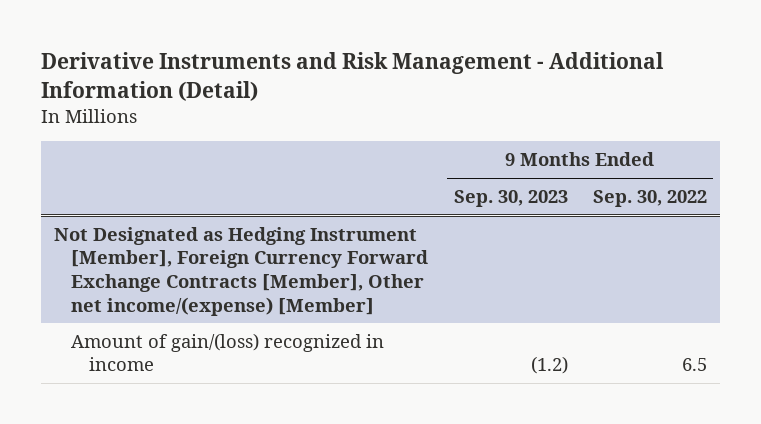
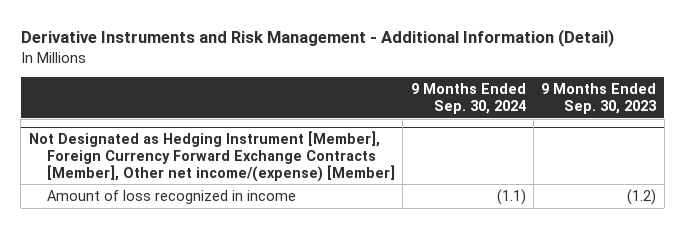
[593,190,708,208] Sep. 30, 2022 -> none
none -> [410,83,526,114] 9 Months Ended Sep. 30, 2024
[71,332,385,372] Amount of gain/(loss) recognized in income -> [46,190,296,205] Amount of loss recognized in income

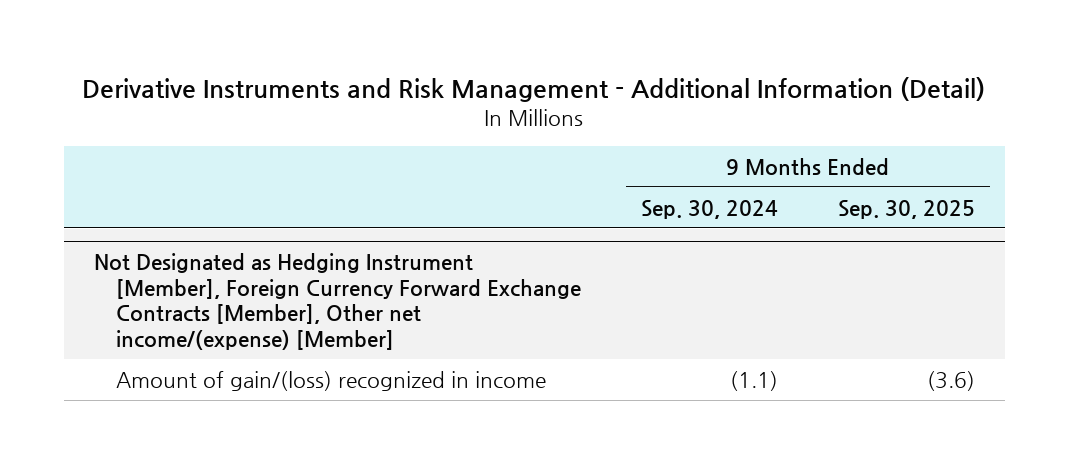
[541,83,658,114] 9 Months Ended Sep. 30, 2023 -> none
none -> [837,199,975,219] Sep. 30, 2025
[46,190,296,205] Amount of loss recognized in income -> [116,370,547,391] Amount of gain/(loss) recognized in income

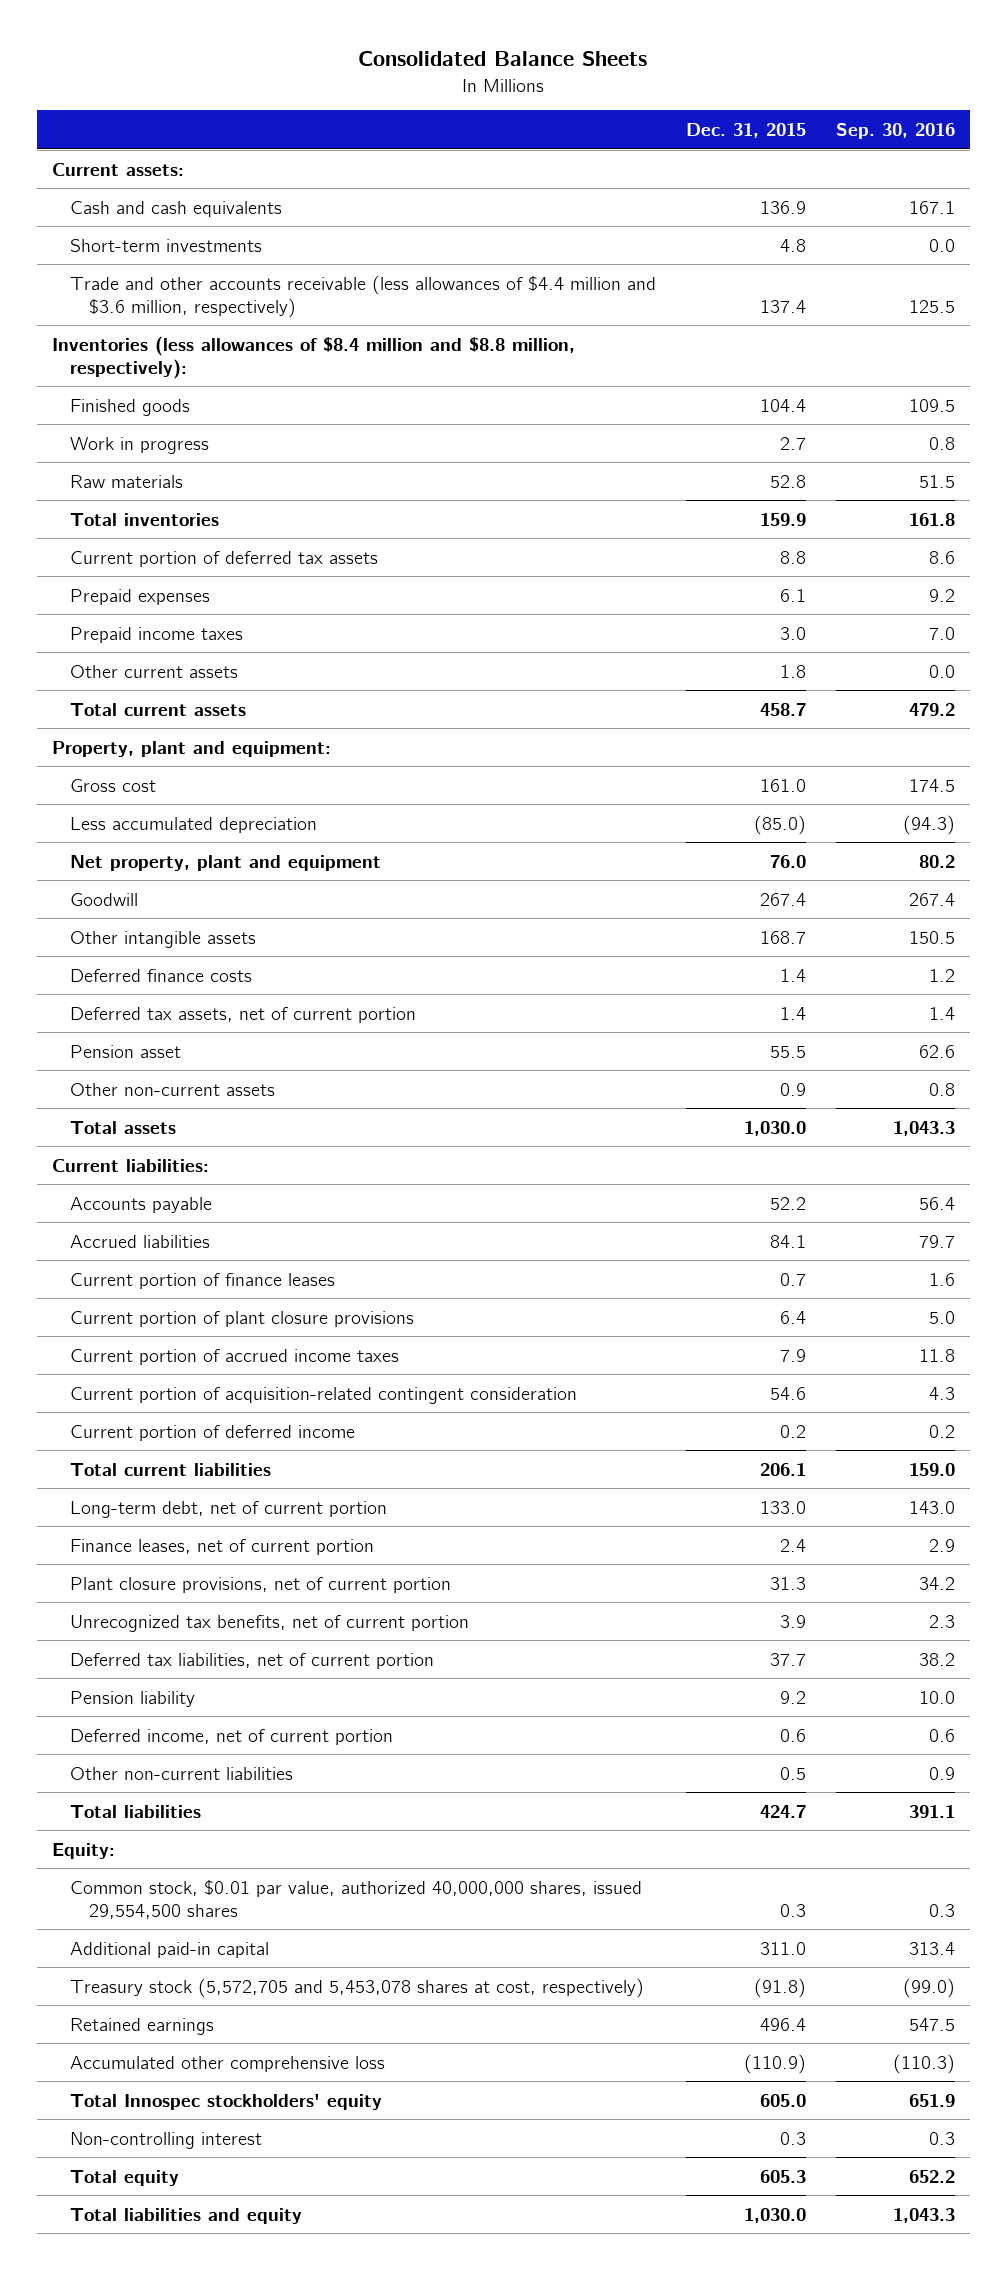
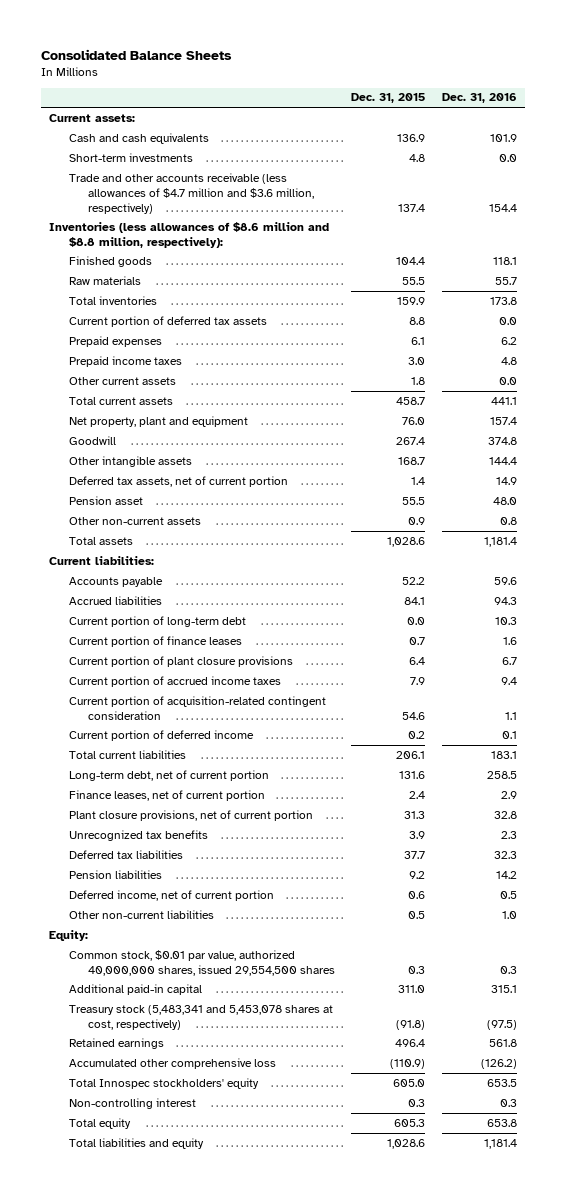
[836,123,956,140] Sep. 30, 2016 -> none
none -> [441,93,517,104] Dec. 31, 2016
[70,274,657,318] Trade and other accounts receivable (less allowances of $4.4 million and $3.6 million, respectively) -> [68,172,314,214] Trade and other accounts receivable (less allowances of $4.7 million and $3.6 million, respectively)
[51,335,575,379] Inventories (less allowances of $8.4 million and $8.8 million, respectively): -> [49,221,330,248] Inventories (less allowances of $8.6 million and $8.8 million, respectively):
[70,436,210,454] Work in progress -> none
[770,474,807,488] 52.8 -> [402,276,426,285] 55.5
[51,740,331,757] Property, plant and equipment: -> none
[70,778,157,792] Gross cost -> none
[70,816,318,833] Less accumulated depreciation -> none
[70,968,253,982] Deferred finance costs -> none
[744,1120,807,1136] 1,030.0 -> [387,536,426,547] 1,028.6
none -> [68,615,246,627] Current portion of long-term debt
[760,1500,807,1514] 133.0 -> [399,770,426,779] 131.6
[70,1614,470,1632] Unrecognized tax benefits, net of current portion -> [68,829,208,841] Unrecognized tax benefits
[70,1652,435,1669] Deferred tax liabilities, net of current portion -> [68,849,183,859] Deferred tax liabilities
[70,1690,196,1707] Pension liability -> [68,869,162,879] Pension liabilities
[70,1804,202,1818] Total liabilities -> none
[70,1977,645,1998] Treasury stock (5,572,705 and 5,453,078 shares at cost, respectively) -> [68,1004,333,1030] Treasury stock (5,483,341 and 5,453,078 shares at cost, respectively)
[744,2207,807,2223] 1,030.0 -> [387,1138,426,1149] 1,028.6

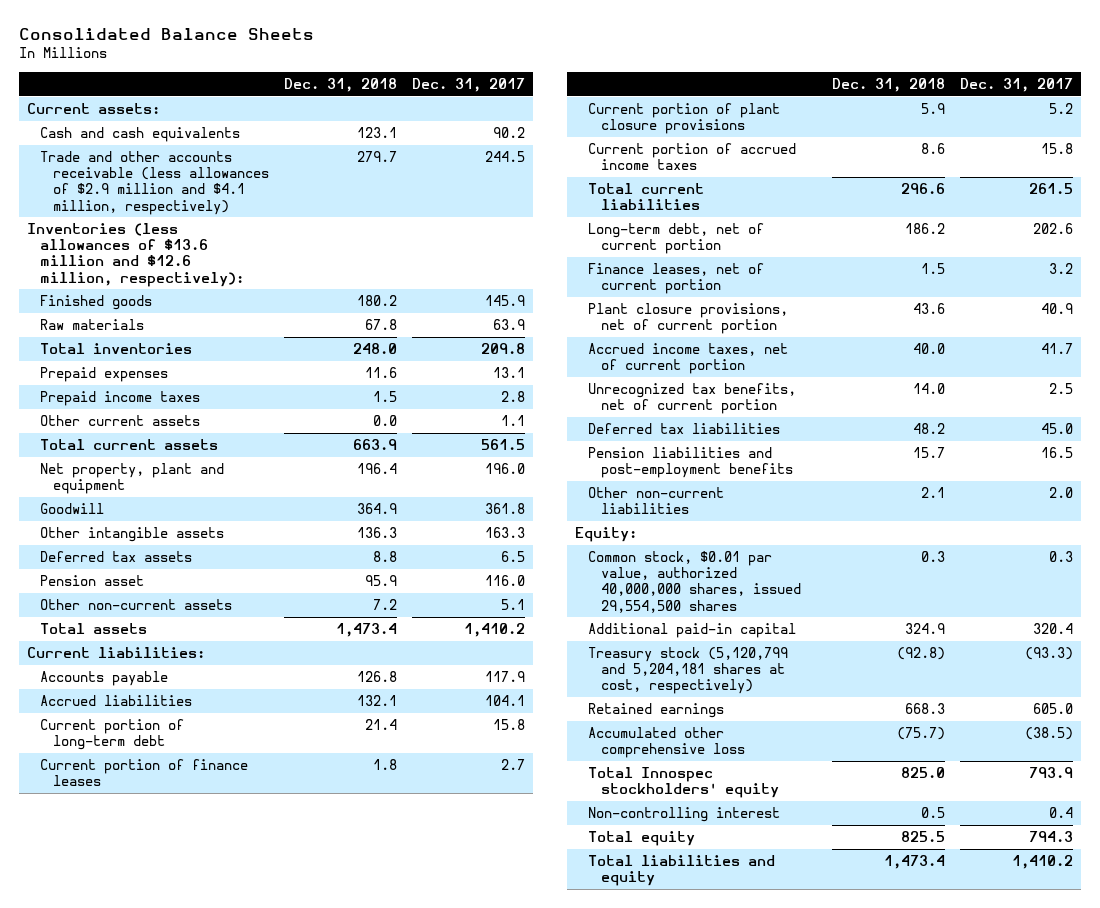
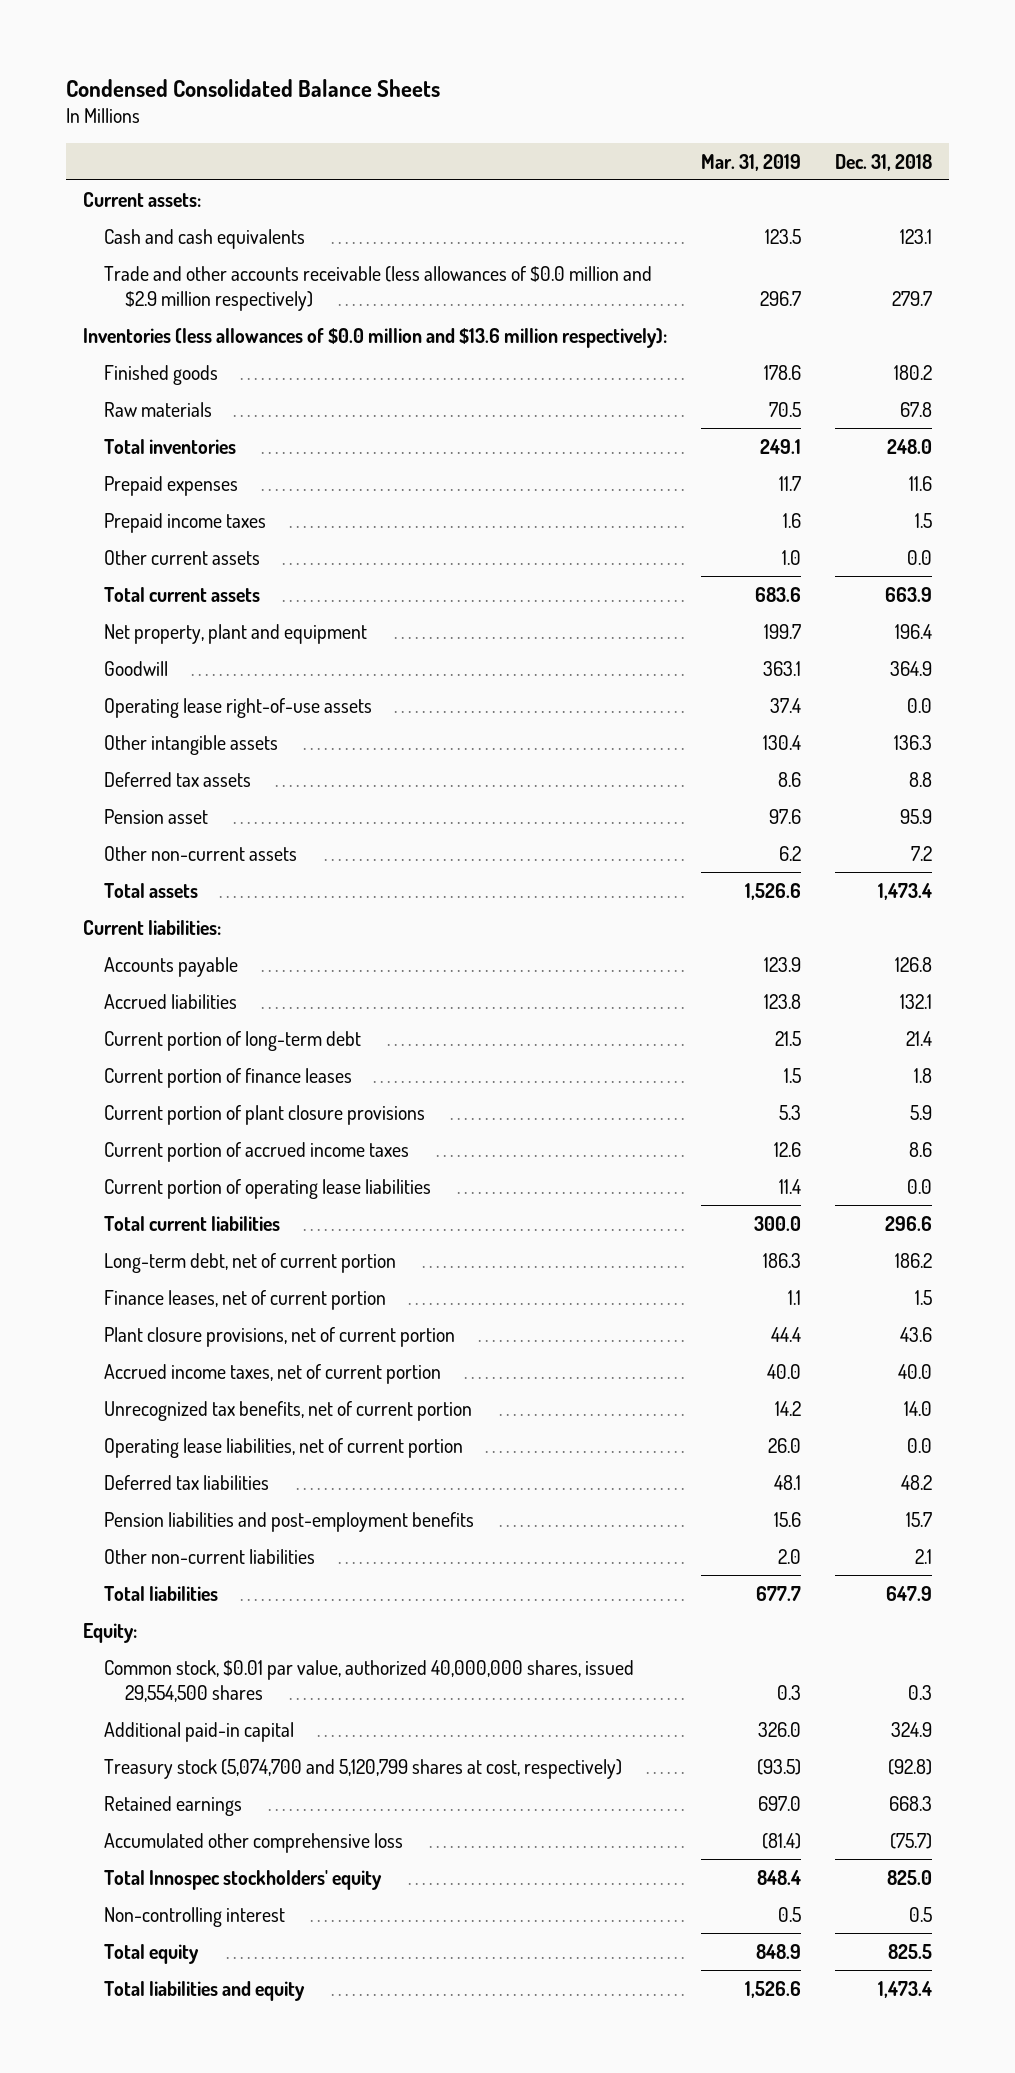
[18,28,314,41] Consolidated Balance Sheets -> [66,78,441,97] Condensed Consolidated Balance Sheets
[412,78,526,93] Dec. 31, 2017 -> none
none -> [701,153,802,171] Mar. 31, 2019
[39,151,269,215] Trade and other accounts receivable (less allowances of $2.9 million and $4.1 million, respectively) -> [104,265,653,311] Trade and other accounts receivable (less allowances of $0.0 million and $2.9 million respectively)
[26,223,244,287] Inventories (less allowances of $13.6 million and $12.6 million, respectively): -> [83,327,668,348] Inventories (less allowances of $0.0 million and $13.6 million respectively):
none -> [104,697,373,718] Operating lease right-of-use assets
none -> [104,1178,432,1199] Current portion of operating lease liabilities
none -> [104,1437,464,1458] Operating lease liabilities, net of current portion
none -> [104,1585,219,1601] Total liabilities
[587,647,788,695] Treasury stock (5,120,799 and 5,204,181 shares at cost, respectively) -> [104,1758,623,1779] Treasury stock (5,074,700 and 5,120,799 shares at cost, respectively)

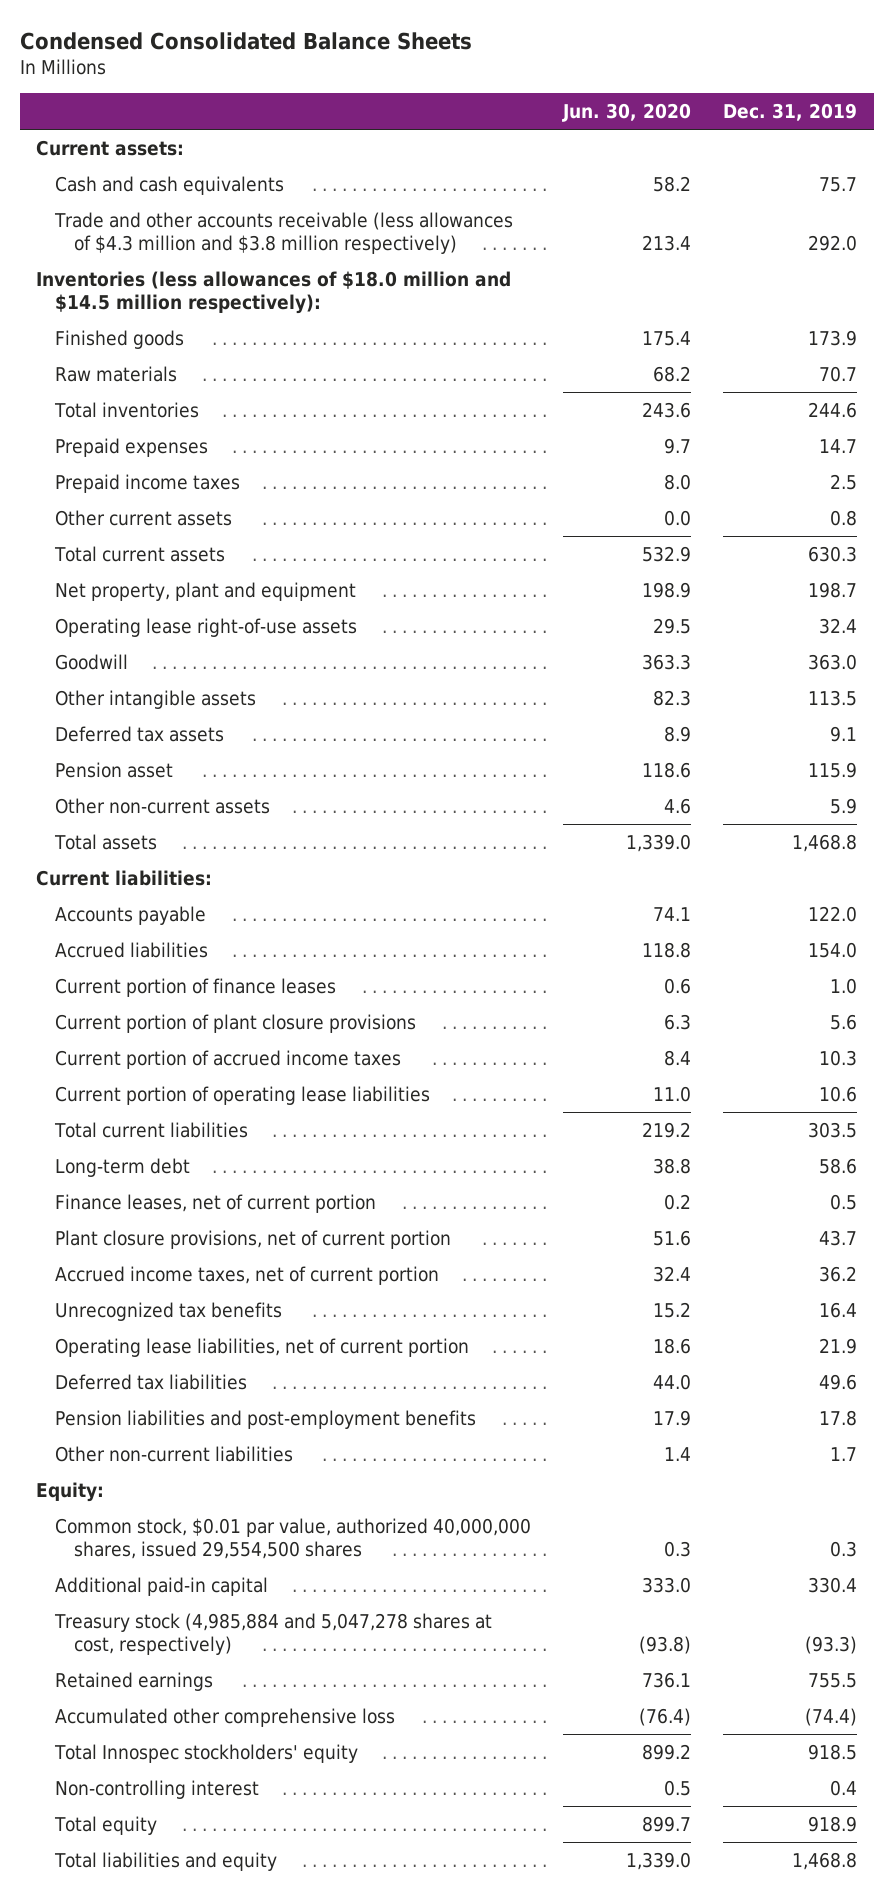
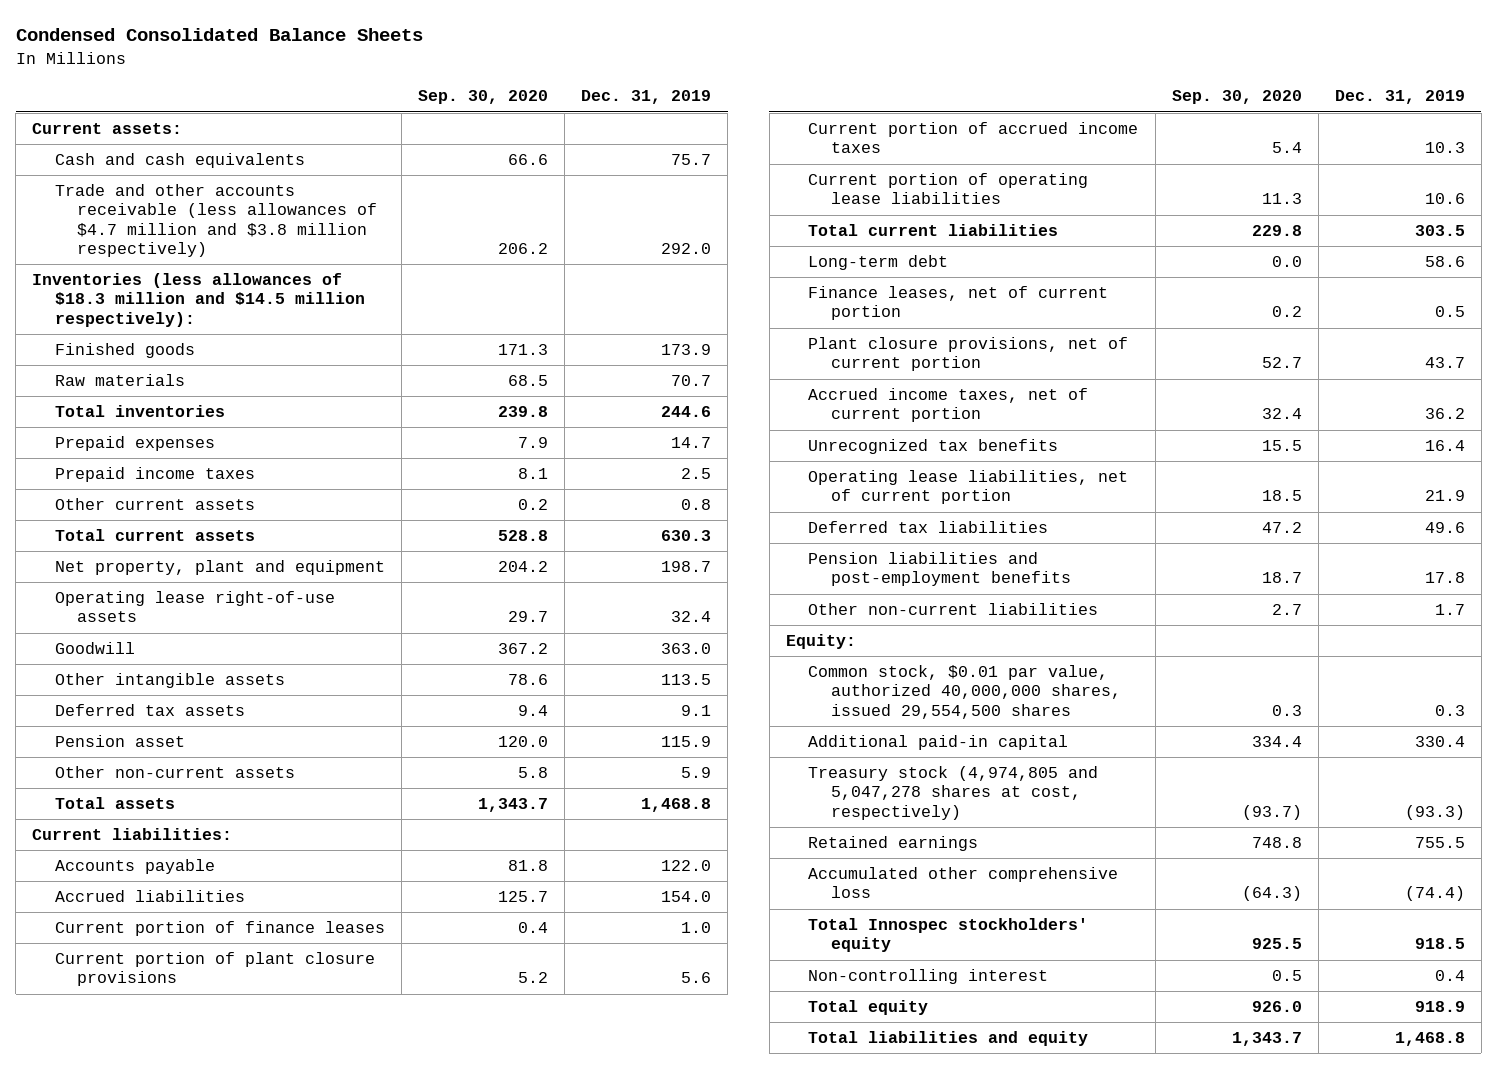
[562,103,692,123] Jun. 30, 2020 -> none
none -> [417,90,548,105] Sep. 30, 2020
[53,211,513,255] Trade and other accounts receivable (less allowances of $4.3 million and $3.8 million respectively) -> [54,184,378,258] Trade and other accounts receivable (less allowances of $4.7 million and $3.8 million respectively)
[35,270,511,315] Inventories (less allowances of $18.0 million and $14.5 million respectively): -> [32,273,365,327] Inventories (less allowances of $18.3 million and $14.5 million respectively):
[53,1612,492,1656] Treasury stock (4,985,884 and 5,047,278 shares at cost, respectively) -> [808,766,1099,820] Treasury stock (4,974,805 and 5,047,278 shares at cost, respectively)

